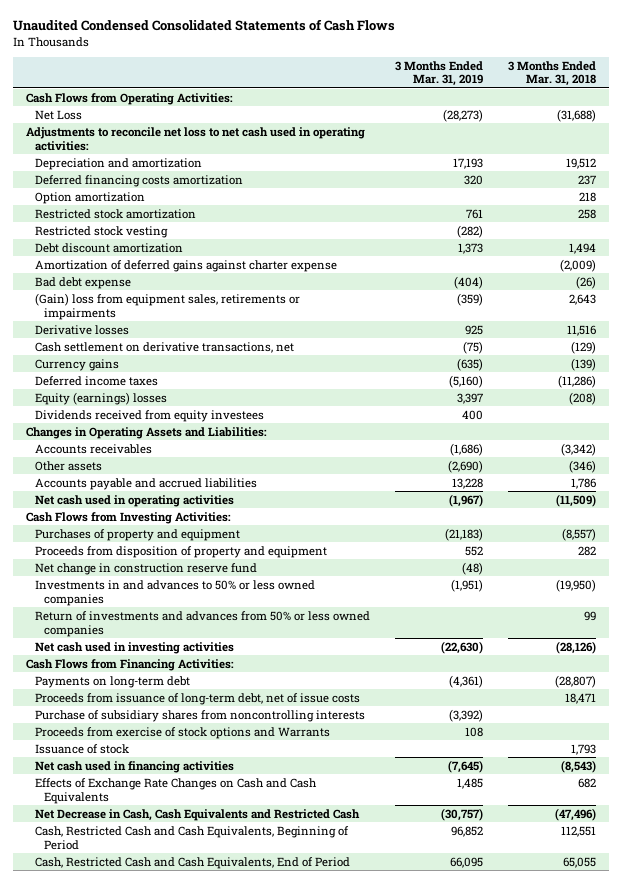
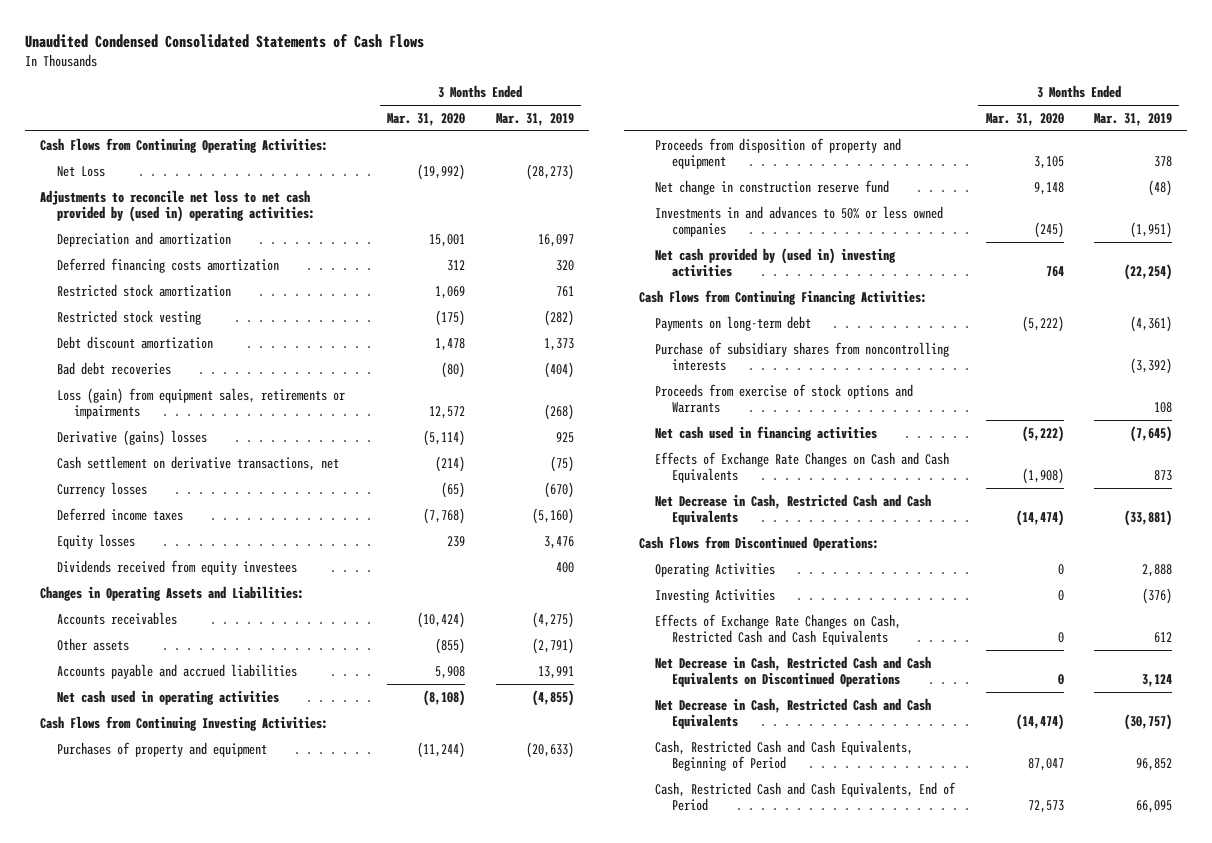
[508,60,597,87] 3 Months Ended Mar. 31, 2018 -> none
none -> [387,112,466,126] Mar. 31, 2020
[25,92,233,105] Cash Flows from Operating Activities: -> [40,137,329,153] Cash Flows from Continuing Operating Activities:
[25,126,365,151] Adjustments to reconcile net loss to net cash used in operating activities: -> [40,189,316,222] Adjustments to reconcile net loss to net cash provided by (used in) operating activities:
[453,157,484,169] 17,193 -> [537,233,574,247] 16,097
[34,191,145,204] Option amortization -> none
[34,259,337,272] Amortization of deferred gains against charter expense -> none
[34,276,131,289] Bad debt expense -> [57,361,172,375] Bad debt recoveries
[34,292,300,320] (Gain) loss from equipment sales, retirements or impairments -> [57,387,346,419] Loss (gain) from equipment sales, retirements or impairments
[457,292,484,306] (359) -> [543,403,574,420] (268)
[34,324,129,335] Derivative losses -> [57,429,208,446] Derivative (gains) losses
[34,358,119,371] Currency gains -> [57,481,148,497] Currency losses
[457,357,484,371] (635) -> [543,481,574,498] (670)
[34,391,167,405] Equity (earnings) losses -> [57,533,136,549] Equity losses
[457,392,484,404] 3,397 -> [543,535,574,549] 3,476
[450,442,484,456] (1,686) -> [531,611,574,628] (4,275)
[448,459,484,473] (2,690) -> [531,637,574,654] (2,791)
[452,477,484,489] 13,228 -> [537,665,574,679] 13,991
[449,493,484,507] (1,967) -> [531,689,574,706] (4,855)
[25,511,231,524] Cash Flows from Investing Activities: -> [40,715,329,731] Cash Flows from Continuing Investing Activities:
[445,527,484,541] (21,183) -> [525,741,574,758] (20,633)
[465,545,484,556] 552 -> [1153,155,1172,167] 378
[34,610,370,637] Return of investments and advances from 50% or less owned companies -> none
[34,641,234,654] Net cash used in investing activities -> [655,247,897,277] Net cash provided by (used in) investing activities
[441,640,484,654] (22,630) -> [1123,263,1172,280] (22,254)
[25,658,234,671] Cash Flows from Financing Activities: -> [638,289,927,305] Cash Flows from Continuing Financing Activities:
[34,692,360,705] Proceeds from issuance of long-term debt, net of issue costs -> none
[34,743,129,754] Issuance of stock -> none
[457,777,484,789] 1,485 -> [1153,469,1172,481] 873
none -> [655,493,932,525] Net Decrease in Cash, Restricted Cash and Cash Equivalents
none -> [638,535,879,551] Cash Flows from Discontinued Operations:
none -> [655,562,776,577] Operating Activities
none -> [655,588,776,603] Investing Activities
none -> [655,613,902,645] Effects of Exchange Rate Changes on Cash, Restricted Cash and Cash Equivalents
none -> [655,655,932,687] Net Decrease in Cash, Restricted Cash and Cash Equivalents on Discontinued Operations
[34,808,360,821] Net Decrease in Cash, Cash Equivalents and Restricted Cash -> [655,697,932,729] Net Decrease in Cash, Restricted Cash and Cash Equivalents

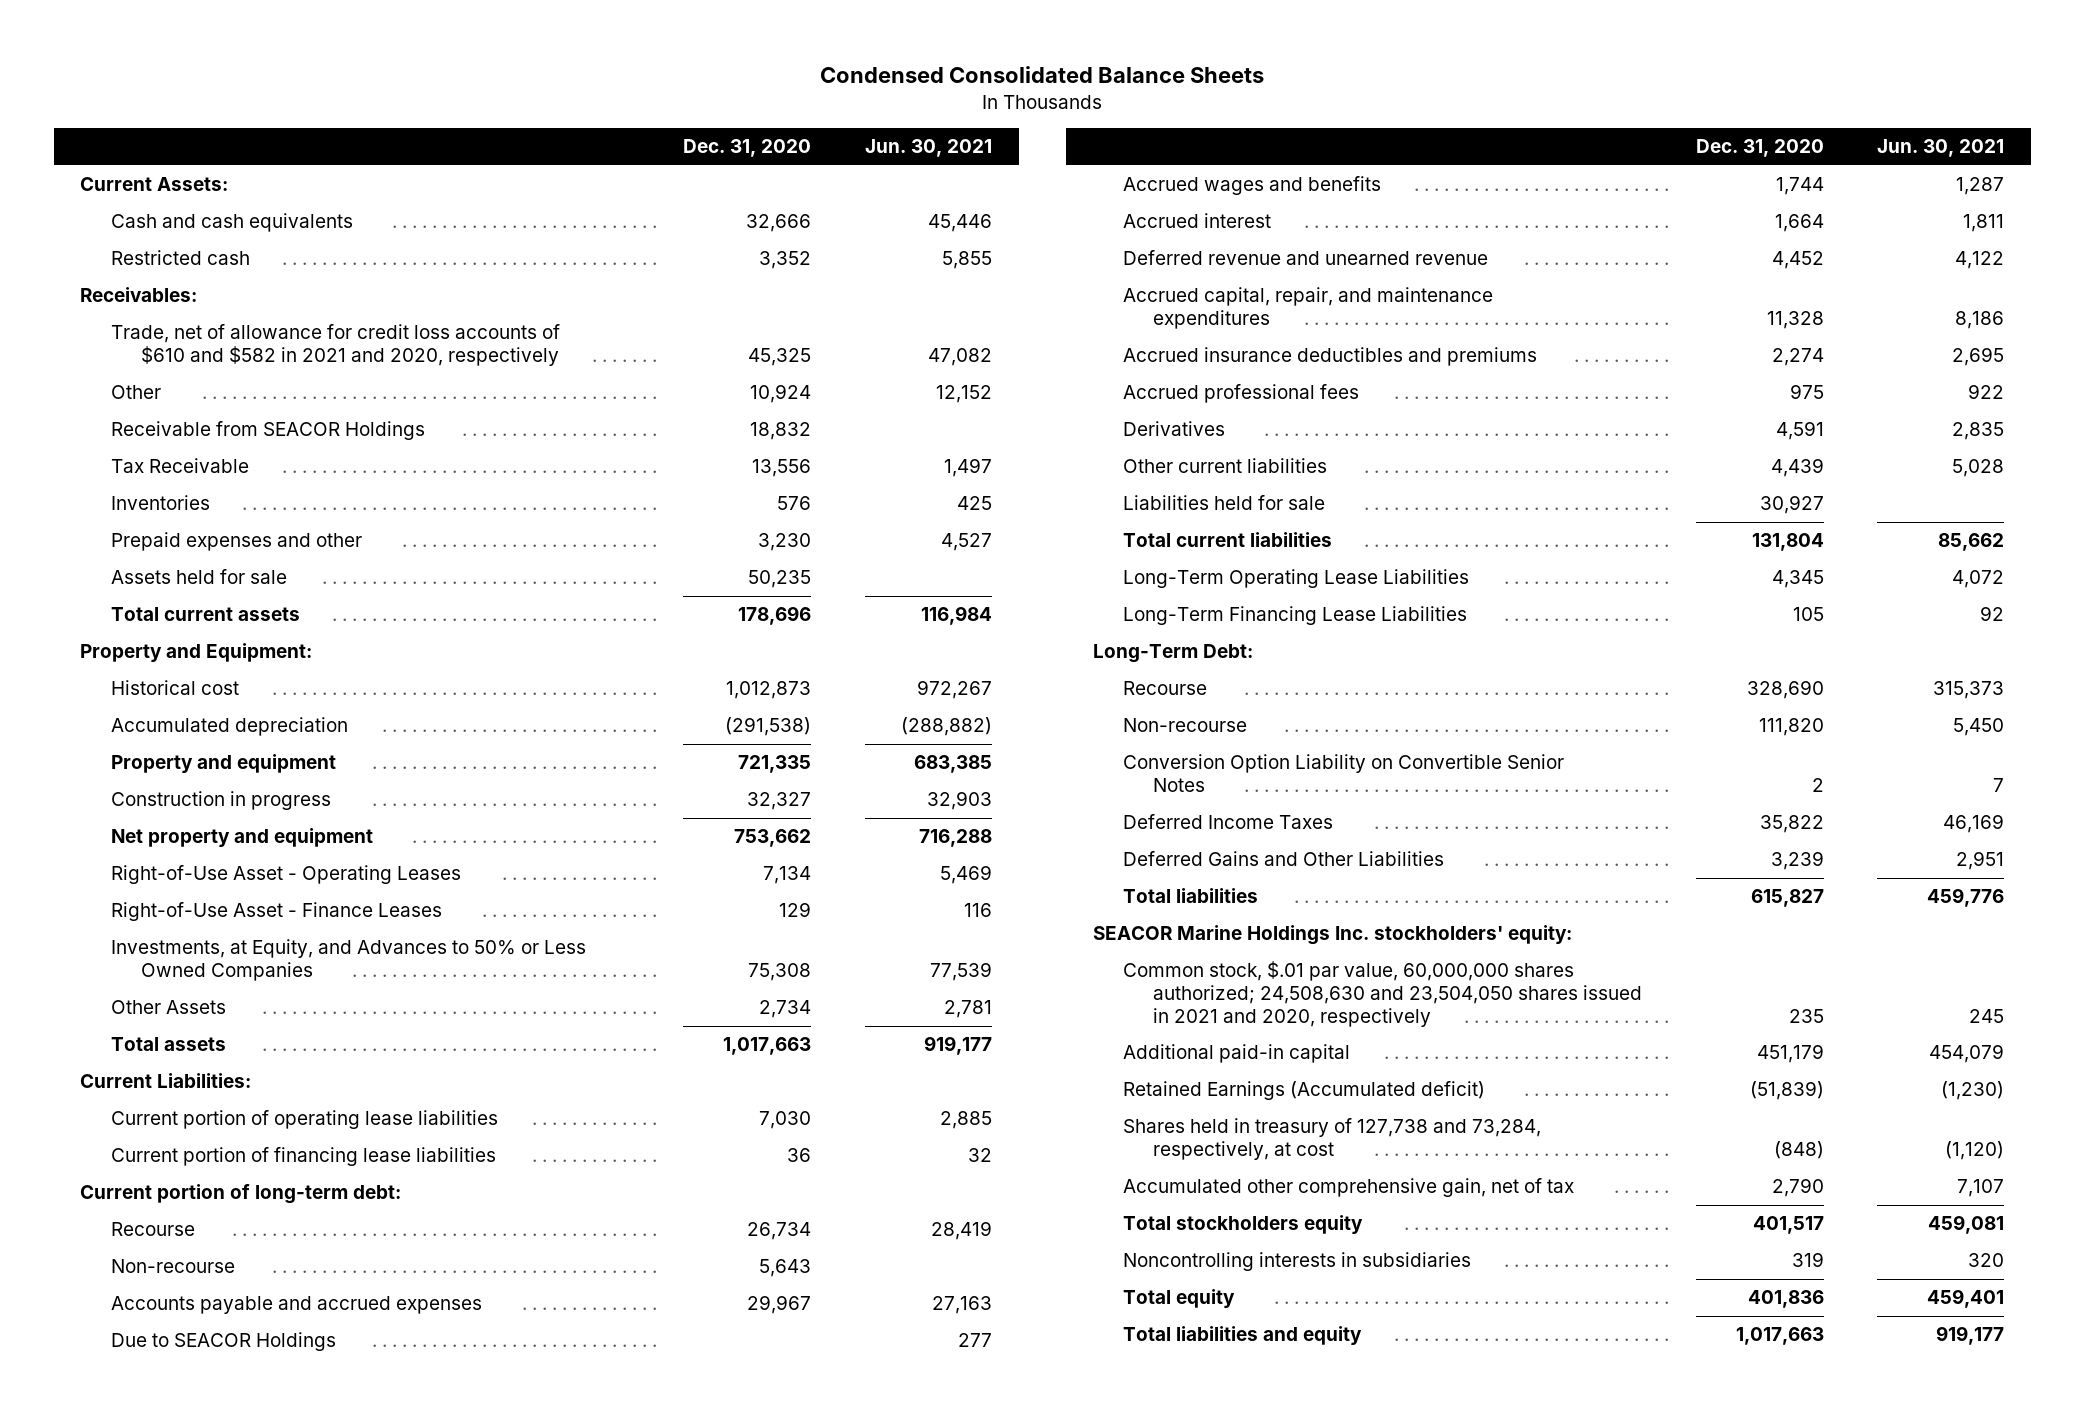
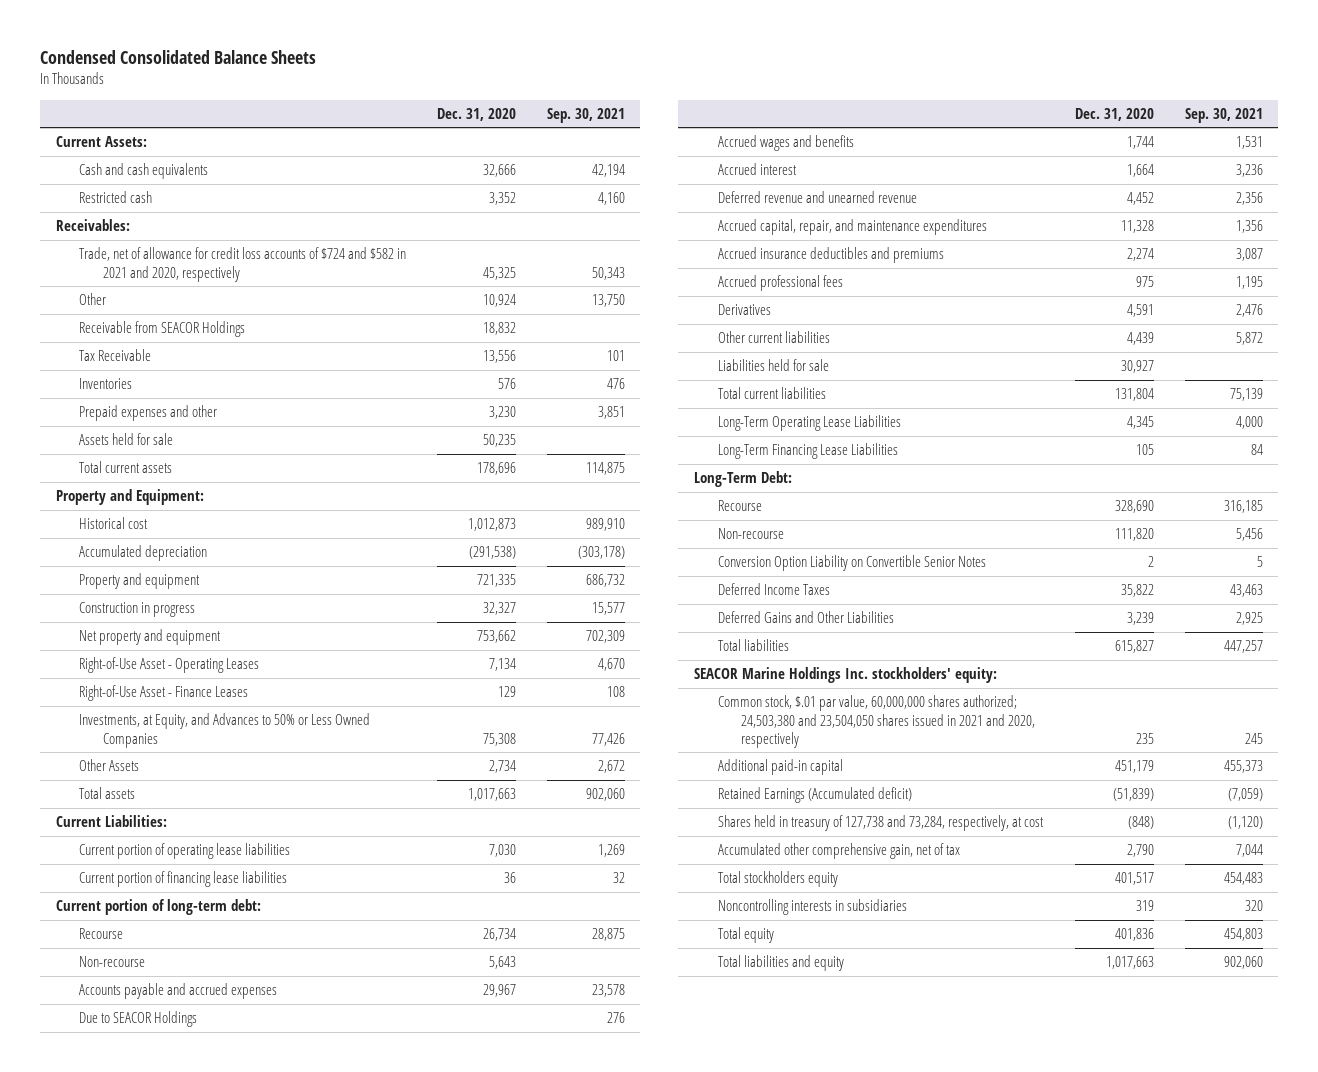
[864,139,992,158] Jun. 30, 2021 -> none
none -> [546,107,625,123] Sep. 30, 2021
[110,324,560,367] Trade, net of allowance for credit loss accounts of $610 and $582 in 2021 and 2020, respectively -> [79,247,407,282] Trade, net of allowance for credit loss accounts of $724 and $582 in 2021 and 2020, respectively
[1123,961,1643,1027] Common stock, $.01 par value, 60,000,000 shares authorized; 24,508,630 and 23,504,050 shares issued in 2021 and 2020, respectively -> [717,695,1036,748] Common stock, $.01 par value, 60,000,000 shares authorized; 24,503,380 and 23,504,050 shares issued in 2021 and 2020, respectively

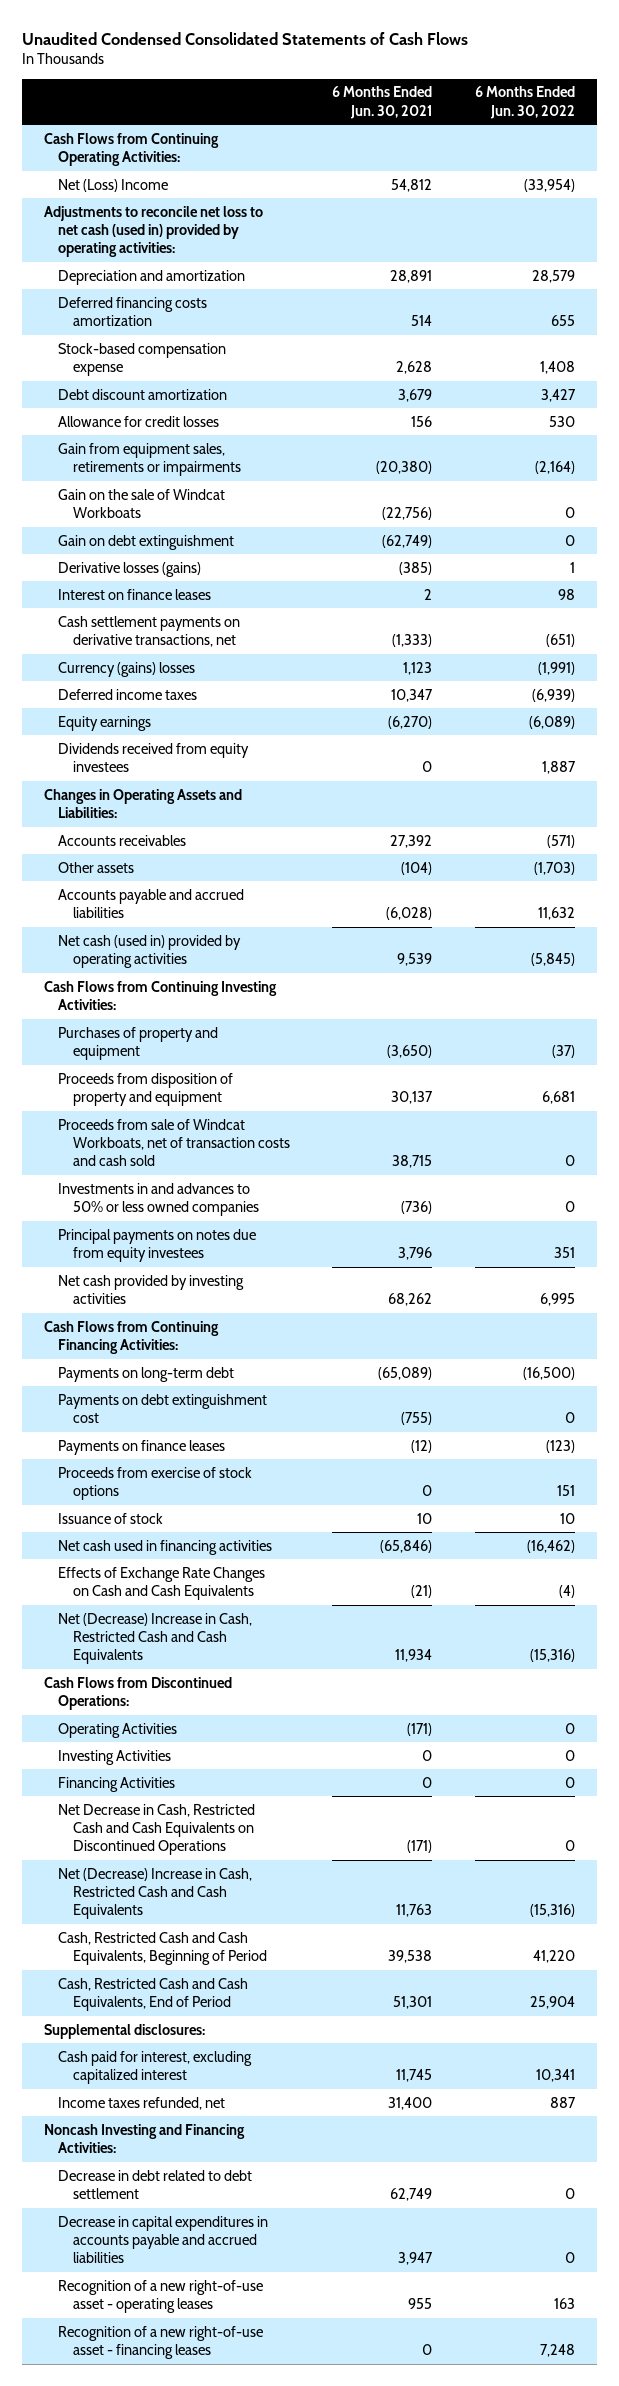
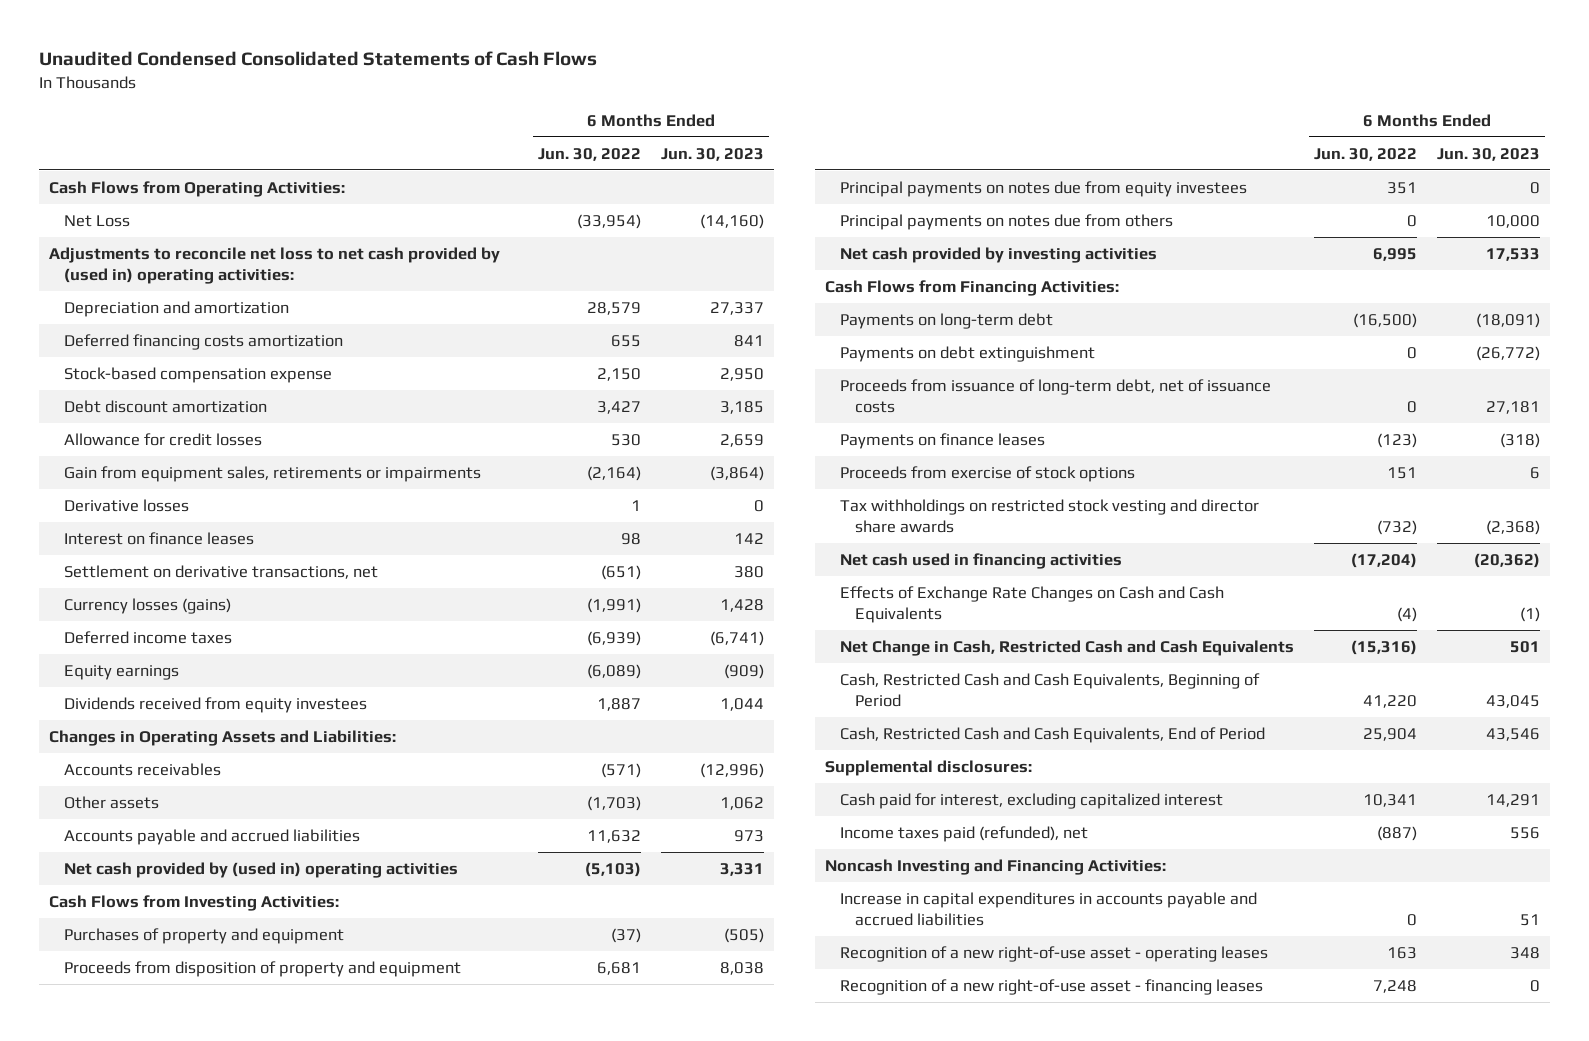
[332,86,433,119] 6 Months Ended Jun. 30, 2021 -> none
none -> [660,147,764,161] Jun. 30, 2023
[43,132,219,167] Cash Flows from Continuing Operating Activities: -> [49,180,346,197] Cash Flows from Operating Activities:
[58,178,169,192] Net (Loss) Income -> [64,214,131,227] Net Loss
[43,205,263,258] Adjustments to reconcile net loss to net cash (used in) provided by operating activities: -> [49,246,501,285] Adjustments to reconcile net loss to net cash provided by (used in) operating activities:
[540,361,576,375] 1,408 -> [597,367,642,381] 2,150
[58,488,226,519] Gain on the sale of Windcat Workboats -> none
[58,534,235,550] Gain on debt extinguishment -> none
[58,561,202,577] Derivative losses (gains) -> [64,498,190,512] Derivative losses
[58,615,241,648] Cash settlement payments on derivative transactions, net -> [64,564,379,579] Settlement on derivative transactions, net
[58,661,196,677] Currency (gains) losses -> [64,597,232,614] Currency losses (gains)
[58,934,242,969] Net cash (used in) provided by operating activities -> [64,861,459,878] Net cash provided by (used in) operating activities
[531,953,576,967] (5,845) -> [585,861,642,877] (5,103)
[43,980,277,1011] Cash Flows from Continuing Investing Activities: -> [49,894,340,911] Cash Flows from Investing Activities:
[58,1118,290,1167] Proceeds from sale of Windcat Workboats, net of transaction costs and cash sold -> none
[58,1182,259,1217] Investments in and advances to 50% or less owned companies -> none
none -> [840,213,1174,230] Principal payments on notes due from others
[43,1320,219,1355] Cash Flows from Continuing Financing Activities: -> [825,279,1120,296] Cash Flows from Financing Activities:
[58,1393,268,1424] Payments on debt extinguishment cost -> [840,345,1096,362] Payments on debt extinguishment
none -> [840,378,1272,414] Proceeds from issuance of long-term debt, net of issuance costs
[58,1512,164,1524] Issuance of stock -> none
none -> [840,498,1260,534] Tax withholdings on restricted stock vesting and director share awards
[527,1539,576,1553] (16,462) -> [1351,552,1418,568] (17,204)
[58,1612,253,1665] Net (Decrease) Increase in Cash, Restricted Cash and Cash Equivalents -> none
[43,1676,232,1711] Cash Flows from Discontinued Operations: -> none
[58,1722,178,1738] Operating Activities -> none
[58,1749,172,1765] Investing Activities -> none
[58,1776,176,1792] Financing Activities -> none
[58,1803,256,1856] Net Decrease in Cash, Restricted Cash and Cash Equivalents on Discontinued Operations -> none
[58,1867,253,1920] Net (Decrease) Increase in Cash, Restricted Cash and Cash Equivalents -> [840,639,1295,656] Net Change in Cash, Restricted Cash and Cash Equivalents
[58,2096,226,2110] Income taxes refunded, net -> [840,825,1089,842] Income taxes paid (refunded), net
[550,2096,577,2108] 887 -> [1377,825,1418,841] (887)
[58,2169,253,2200] Decrease in debt related to debt settlement -> none
[58,2215,269,2264] Decrease in capital expenditures in accounts payable and accrued liabilities -> [840,891,1258,927] Increase in capital expenditures in accounts payable and accrued liabilities

